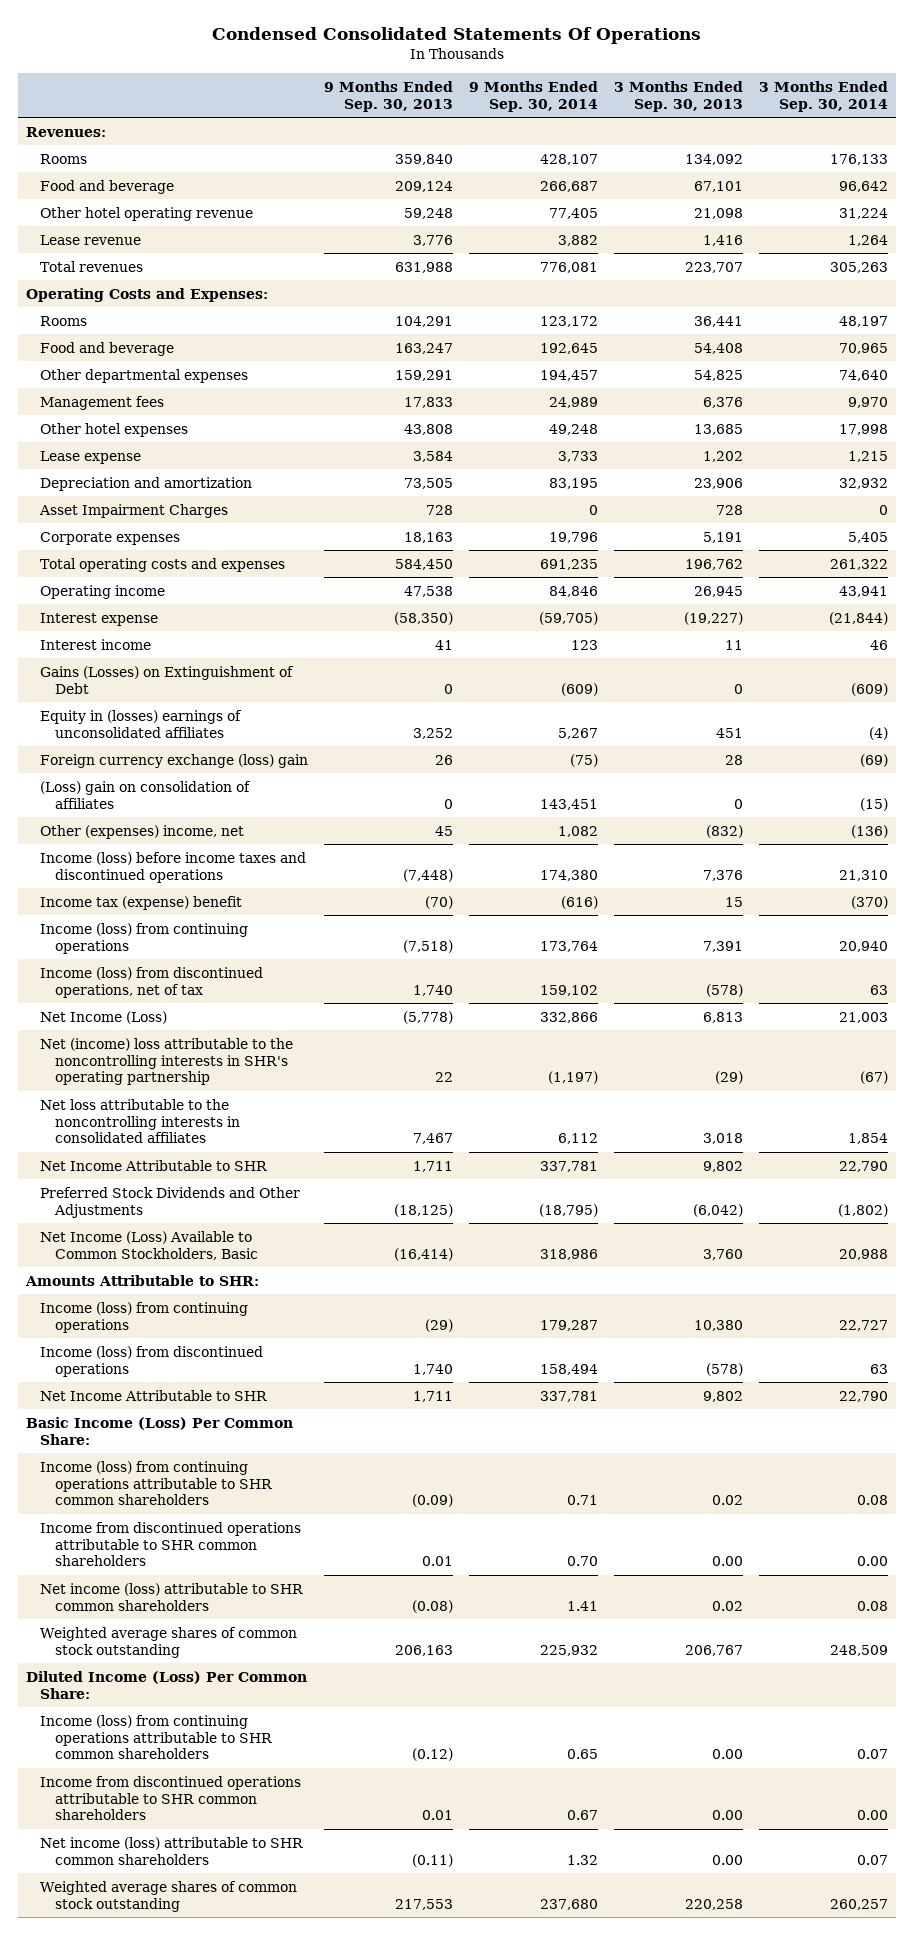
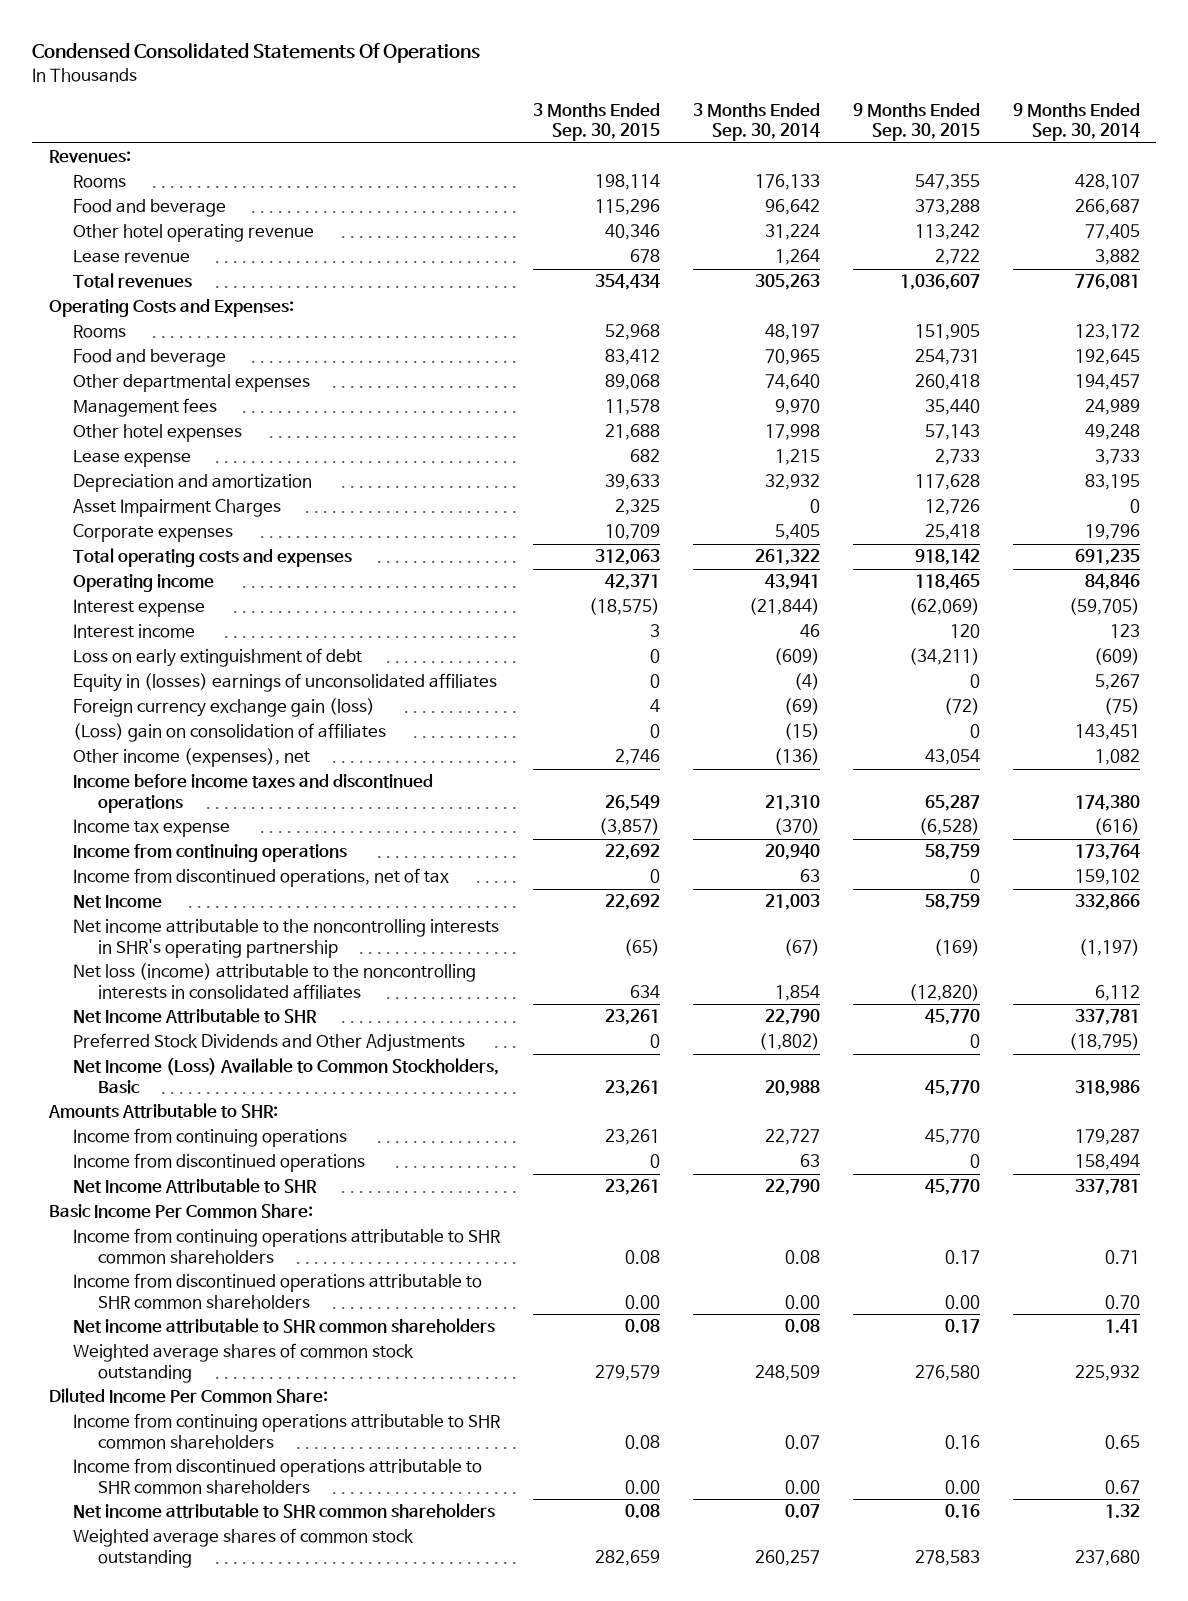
[324,81,454,112] 9 Months Ended Sep. 30, 2013 -> none
[614,81,744,112] 3 Months Ended Sep. 30, 2013 -> none
none -> [533,102,661,142] 3 Months Ended Sep. 30, 2015
none -> [852,102,980,142] 9 Months Ended Sep. 30, 2015
[40,665,295,694] Gains (Losses) on Extinguishment of Debt -> [73,648,363,668] Loss on early extinguishment of debt
[40,753,309,768] Foreign currency exchange (loss) gain -> [73,698,376,718] Foreign currency exchange gain (loss)
[40,824,245,839] Other (expenses) income, net -> [73,748,311,768] Other income (expenses), net
[40,851,307,883] Income (loss) before income taxes and discontinued operations -> [73,774,434,813] Income before income taxes and discontinued operations
[40,895,243,910] Income tax (expense) benefit -> [73,819,231,838] Income tax expense
[40,922,249,954] Income (loss) from continuing operations -> [73,844,348,863] Income from continuing operations
[40,966,264,998] Income (loss) from discontinued operations, net of tax -> [73,868,450,888] Income from discontinued operations, net of tax
[40,1010,168,1024] Net Income (Loss) -> [73,895,163,909] Net Income
[40,1037,294,1086] Net (income) loss attributable to the noncontrolling interests in SHR's operating partnership -> [73,919,500,958] Net income attributable to the noncontrolling interests in SHR's operating partnership
[40,1098,240,1144] Net loss attributable to the noncontrolling interests in consolidated affiliates -> [73,963,477,999] Net loss (income) attributable to the noncontrolling interests in consolidated affiliates
[40,1301,249,1333] Income (loss) from continuing operations -> [73,1128,348,1148] Income from continuing operations
[40,1345,264,1377] Income (loss) from discontinued operations -> [73,1153,366,1173] Income from discontinued operations
[25,1416,293,1445] Basic Income (Loss) Per Common Share: -> [48,1204,313,1219] Basic Income Per Common Share:
[40,1460,272,1506] Income (loss) from continuing operations attributable to SHR common shareholders -> [73,1228,502,1264] Income from continuing operations attributable to SHR common shareholders
[40,1582,304,1611] Net income (loss) attributable to SHR common shareholders -> [73,1318,496,1334] Net income attributable to SHR common shareholders
[25,1670,307,1699] Diluted Income (Loss) Per Common Share: -> [48,1388,328,1404] Diluted Income Per Common Share:
[40,1714,272,1760] Income (loss) from continuing operations attributable to SHR common shareholders -> [73,1413,502,1449] Income from continuing operations attributable to SHR common shareholders
[40,1836,304,1865] Net income (loss) attributable to SHR common shareholders -> [73,1503,496,1519] Net income attributable to SHR common shareholders

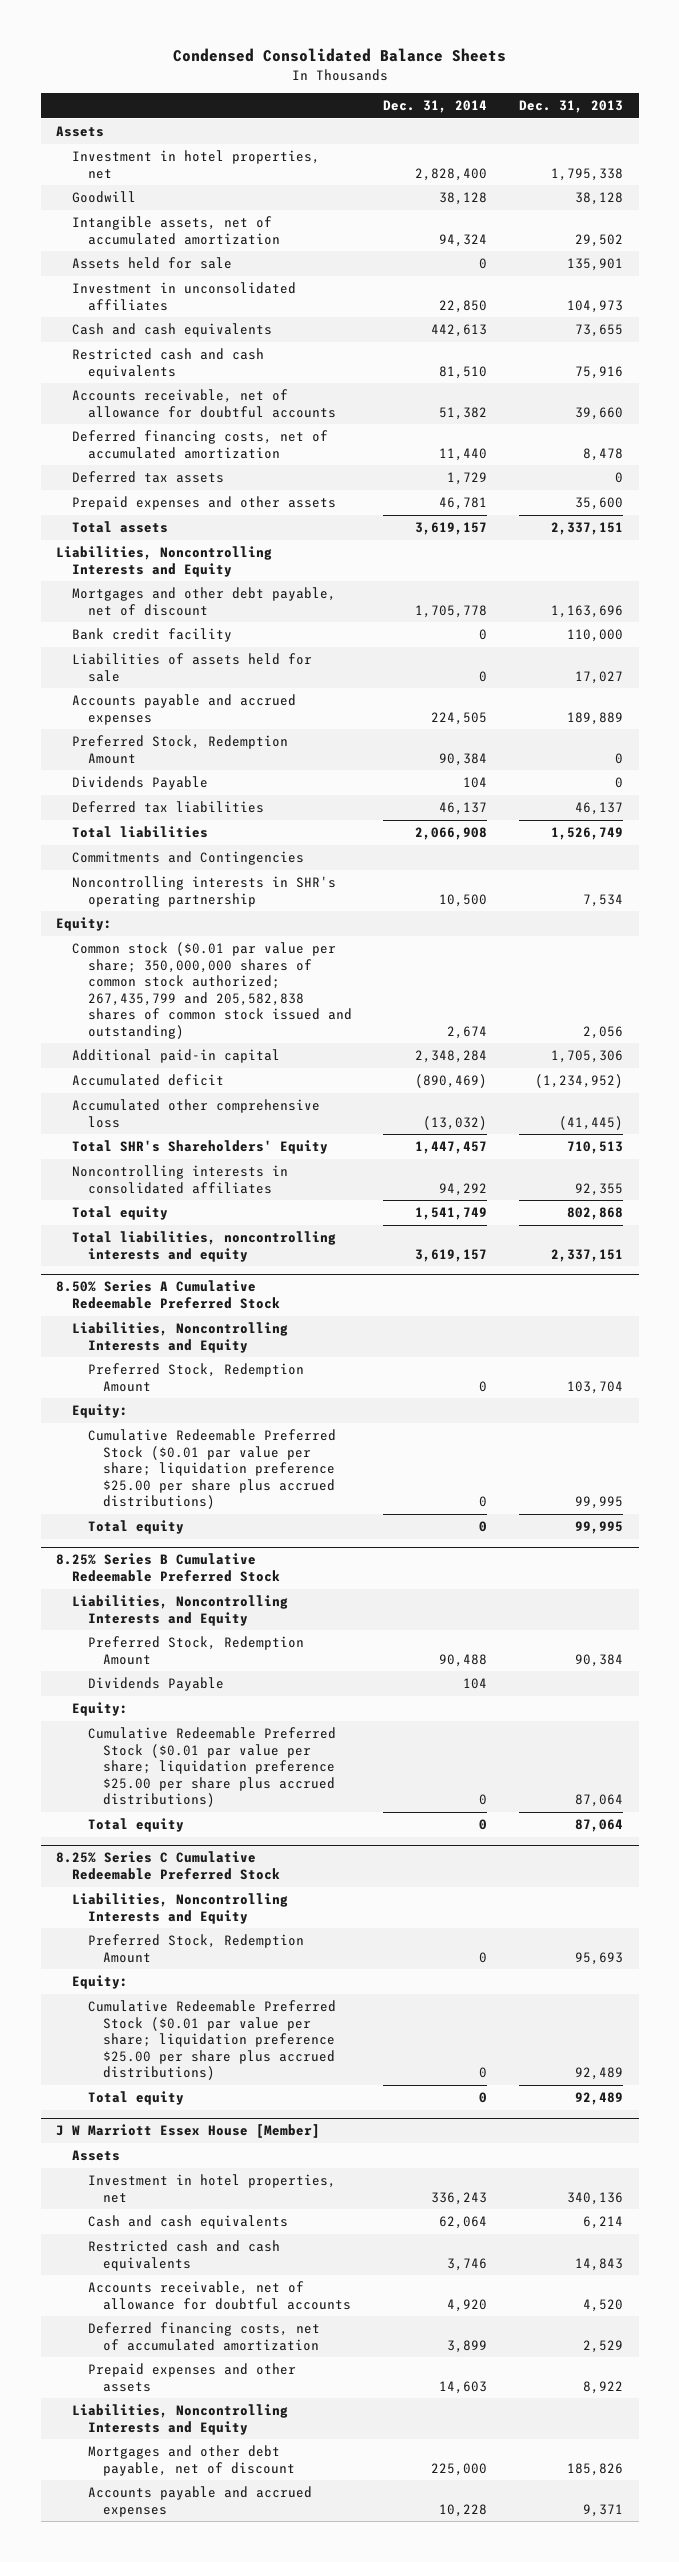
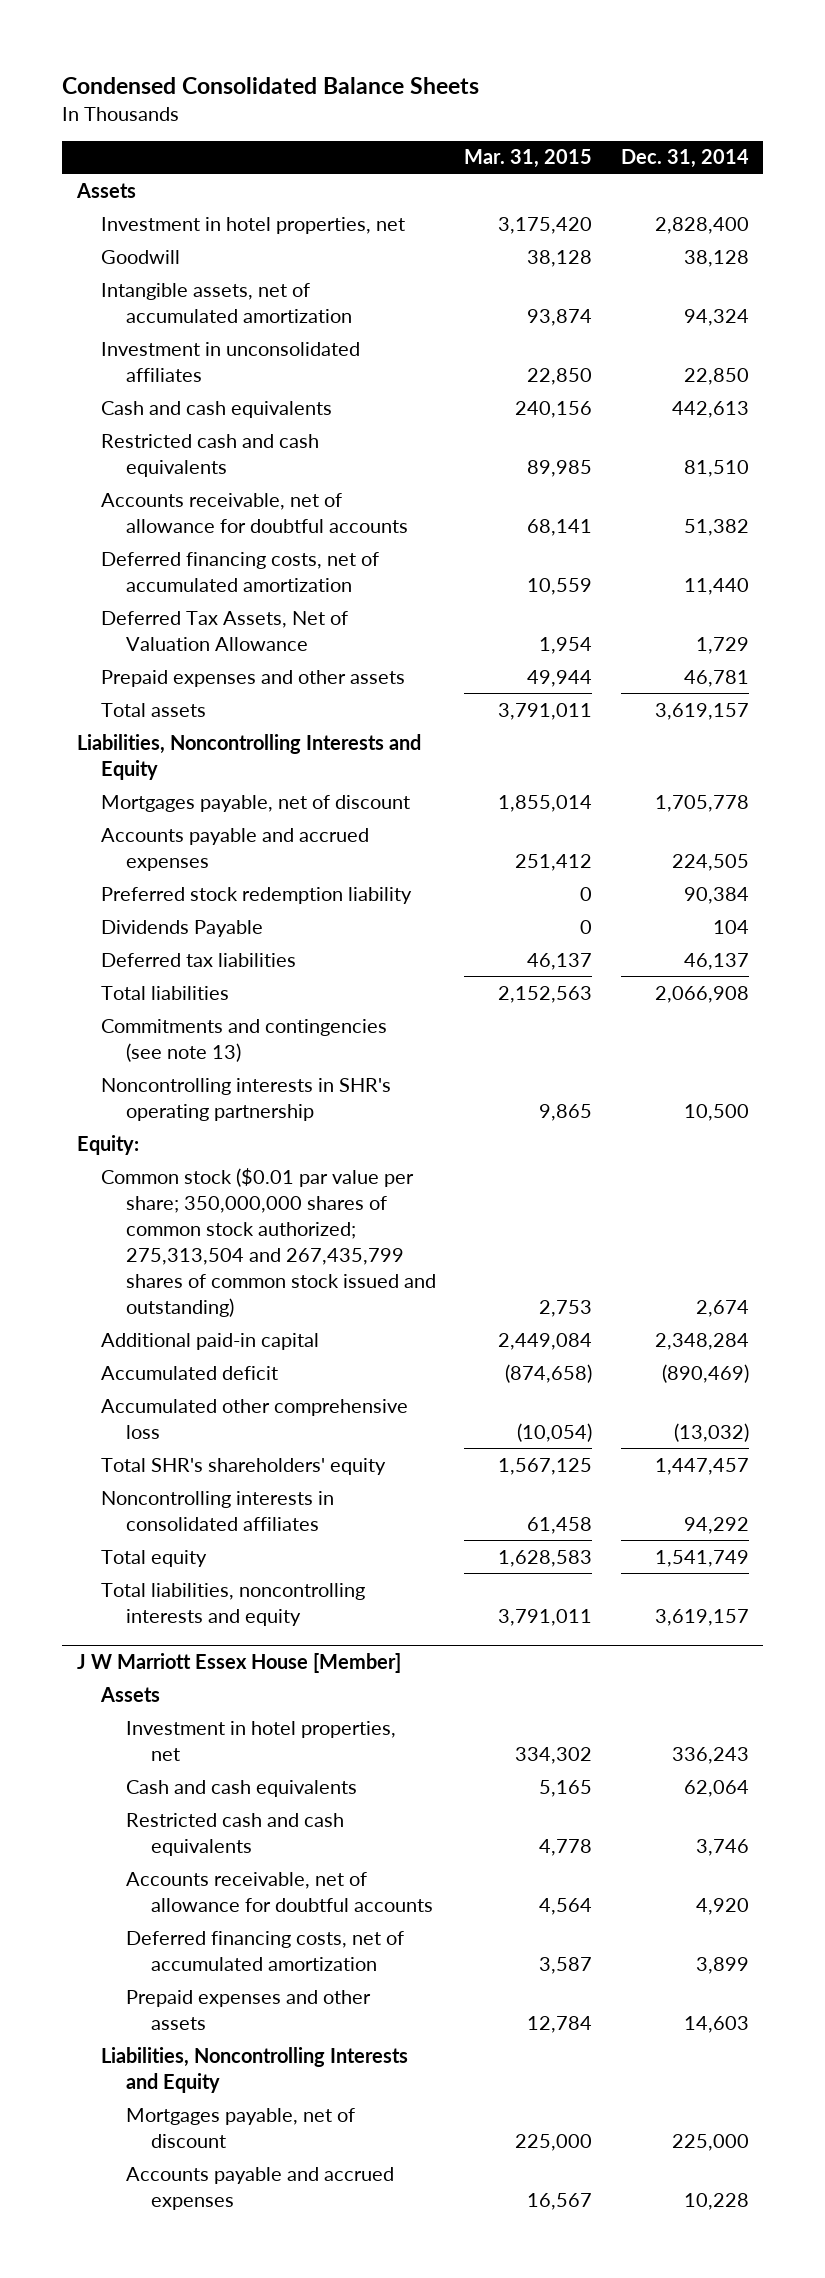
[519,100,624,114] Dec. 31, 2013 -> none
none -> [464,149,593,169] Mar. 31, 2015
[71,257,232,270] Assets held for sale -> none
[71,471,224,484] Deferred tax assets -> [101,610,349,651] Deferred Tax Assets, Net of Valuation Allowance
[71,628,232,643] Bank credit facility -> none
[71,653,312,682] Liabilities of assets held for sale -> none
[71,587,336,616] Mortgages and other debt payable, net of discount -> [101,794,411,812] Mortgages payable, net of discount
[71,735,288,764] Preferred Stock, Redemption Amount -> [101,886,413,904] Preferred stock redemption liability
[71,851,304,866] Commitments and Contingencies -> [101,1018,388,1062] Commitments and contingencies (see note 13)
[71,942,352,1039] Common stock ($0.01 par value per share; 350,000,000 shares of common stock authorized; 267,435,799 and 205,582,838 shares of common stock issued and outstanding) -> [101,1167,437,1317] Common stock ($0.01 par value per share; 350,000,000 shares of common stock authorized; 275,313,504 and 267,435,799 shares of common stock issued and outstanding)
[71,1140,328,1155] Total SHR's Shareholders' Equity -> [101,1457,387,1475] Total SHR's shareholders' equity
[56,1280,280,1309] 8.50% Series A Cumulative Redeemable Preferred Stock -> none
[71,1322,288,1353] Liabilities, Noncontrolling Interests and Equity -> none
[87,1363,304,1392] Preferred Stock, Redemption Amount -> none
[71,1404,128,1419] Equity: -> none
[87,1429,336,1510] Cumulative Redeemable Preferred Stock ($0.01 par value per share; liquidation preference $25.00 per share plus accrued distributions) -> none
[87,1520,184,1535] Total equity -> none
[56,1553,280,1582] 8.25% Series B Cumulative Redeemable Preferred Stock -> none
[71,1595,288,1626] Liabilities, Noncontrolling Interests and Equity -> none
[87,1636,304,1665] Preferred Stock, Redemption Amount -> none
[87,1677,224,1692] Dividends Payable -> none
[71,1702,128,1717] Equity: -> none
[87,1727,336,1808] Cumulative Redeemable Preferred Stock ($0.01 par value per share; liquidation preference $25.00 per share plus accrued distributions) -> none
[87,1818,184,1833] Total equity -> none
[56,1851,280,1880] 8.25% Series C Cumulative Redeemable Preferred Stock -> none
[71,1893,288,1924] Liabilities, Noncontrolling Interests and Equity -> none
[87,1934,304,1963] Preferred Stock, Redemption Amount -> none
[71,1975,128,1990] Equity: -> none
[87,2000,336,2081] Cumulative Redeemable Preferred Stock ($0.01 par value per share; liquidation preference $25.00 per share plus accrued distributions) -> none
[87,2091,184,2106] Total equity -> none
[87,2445,296,2476] Mortgages and other debt payable, net of discount -> [126,2107,356,2148] Mortgages payable, net of discount

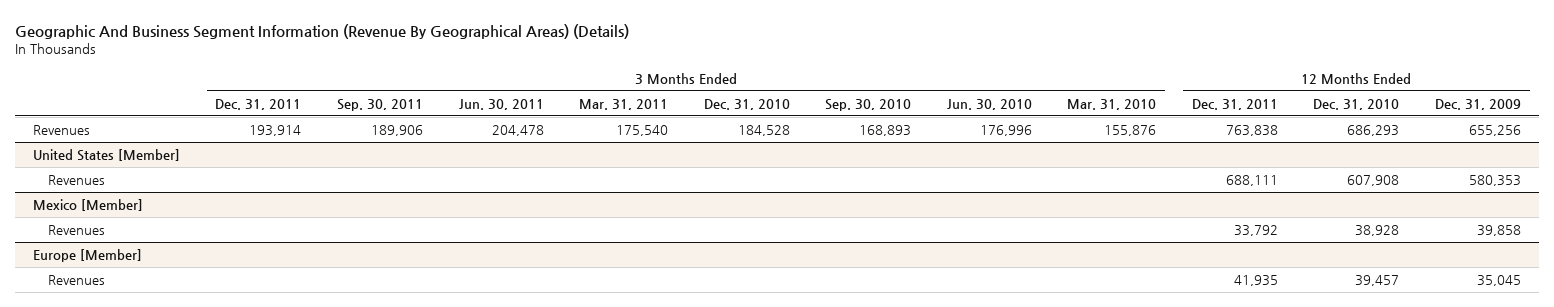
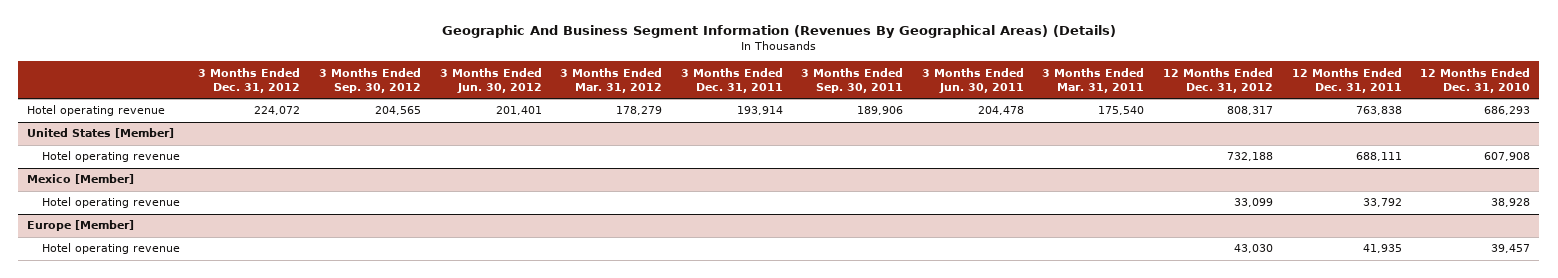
[15,23,630,39] Geographic And Business Segment Information (Revenue By Geographical Areas) (Details) -> [441,25,1116,39] Geographic And Business Segment Information (Revenues By Geographical Areas) (Details)
[703,98,790,110] Dec. 31, 2010 -> none
[825,98,912,111] Sep. 30, 2010 -> none
[946,98,1032,110] Jun. 30, 2010 -> none
[1067,98,1157,110] Mar. 31, 2010 -> none
[1434,98,1521,110] Dec. 31, 2009 -> none
none -> [198,67,301,93] 3 Months Ended Dec. 31, 2012
none -> [318,67,421,93] 3 Months Ended Sep. 30, 2012
none -> [439,67,542,93] 3 Months Ended Jun. 30, 2012
none -> [560,67,663,93] 3 Months Ended Mar. 31, 2012
none -> [1163,67,1274,93] 12 Months Ended Dec. 31, 2012
[32,124,90,135] Revenues -> [27,105,166,117] Hotel operating revenue
[48,174,106,185] Revenues -> [41,151,180,163] Hotel operating revenue
[48,224,106,235] Revenues -> [41,197,180,209] Hotel operating revenue
[48,274,106,285] Revenues -> [41,243,180,255] Hotel operating revenue

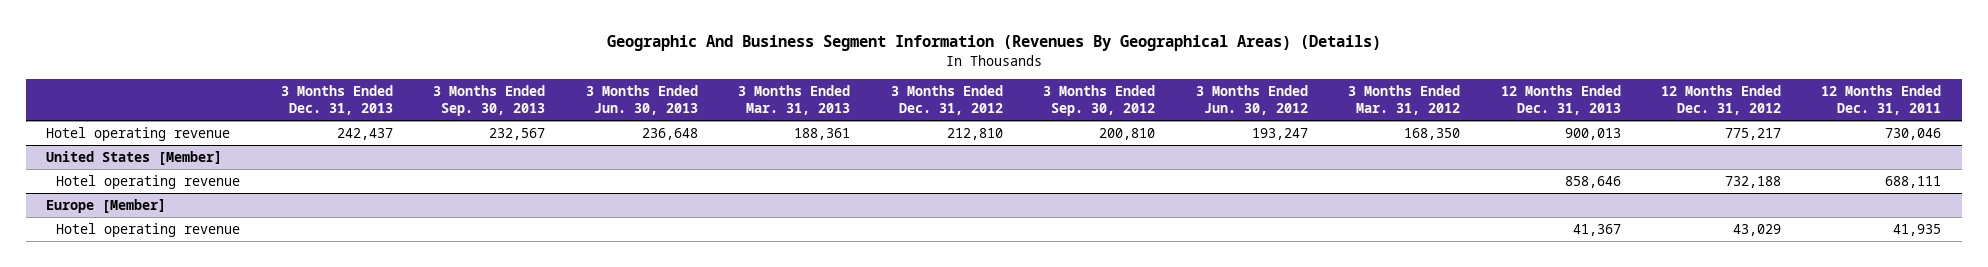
[680,67,783,93] 3 Months Ended Dec. 31, 2011 -> none
[801,67,904,93] 3 Months Ended Sep. 30, 2011 -> none
[921,67,1024,93] 3 Months Ended Jun. 30, 2011 -> none
[1042,67,1145,93] 3 Months Ended Mar. 31, 2011 -> none
[1420,67,1531,93] 12 Months Ended Dec. 31, 2010 -> none
none -> [280,84,393,116] 3 Months Ended Dec. 31, 2013
none -> [433,84,546,117] 3 Months Ended Sep. 30, 2013
none -> [585,84,698,116] 3 Months Ended Jun. 30, 2013
none -> [738,84,851,116] 3 Months Ended Mar. 31, 2013
none -> [1500,84,1621,116] 12 Months Ended Dec. 31, 2013
[254,106,301,116] 224,072 -> [946,127,1003,140] 212,810
[374,106,421,116] 204,565 -> [1099,127,1156,140] 200,810
[495,106,542,116] 201,401 -> [1251,127,1308,140] 193,247
[616,106,663,116] 178,279 -> [1404,127,1461,140] 168,350
[1227,106,1274,116] 808,317 -> [1724,127,1781,140] 775,217
[1355,106,1402,116] 763,838 -> [1885,127,1942,140] 730,046
[27,174,135,185] Mexico [Member] -> none
[41,197,180,209] Hotel operating revenue -> none
[1234,244,1274,254] 43,030 -> [1732,223,1781,236] 43,029

